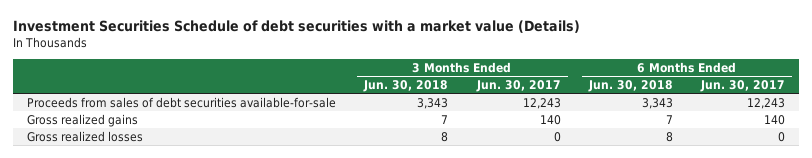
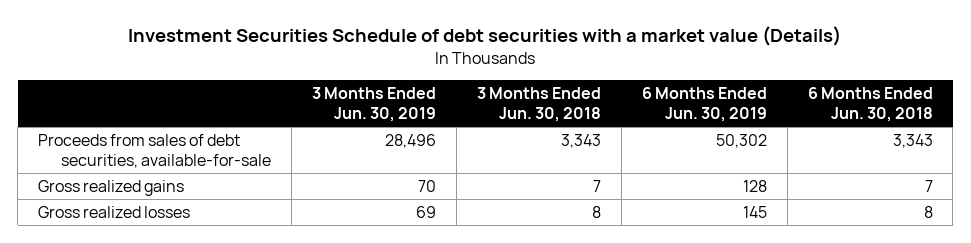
[475,80,561,93] Jun. 30, 2017 -> none
[699,80,785,93] Jun. 30, 2017 -> none
none -> [312,86,437,123] 3 Months Ended Jun. 30, 2019
none -> [641,86,767,123] 6 Months Ended Jun. 30, 2019
[27,96,337,108] Proceeds from sales of debt securities available-for-sale -> [38,133,272,169] Proceeds from sales of debt securities, available-for-sale

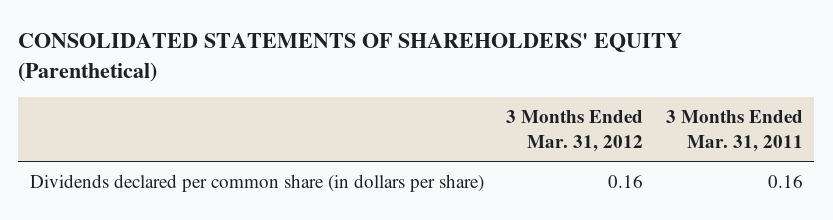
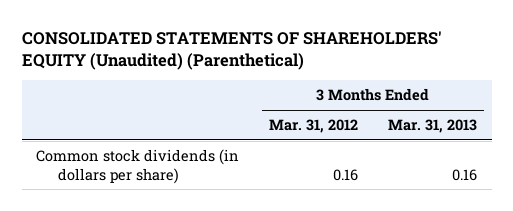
[18,33,683,82] CONSOLIDATED STATEMENTS OF SHAREHOLDERS' EQUITY (Parenthetical) -> [21,30,442,70] CONSOLIDATED STATEMENTS OF SHAREHOLDERS' EQUITY (Unaudited) (Parenthetical)
[666,110,804,152] 3 Months Ended Mar. 31, 2011 -> none
none -> [387,119,477,134] Mar. 31, 2013
[29,174,484,193] Dividends declared per common share (in dollars per share) -> [36,149,240,184] Common stock dividends (in dollars per share)

